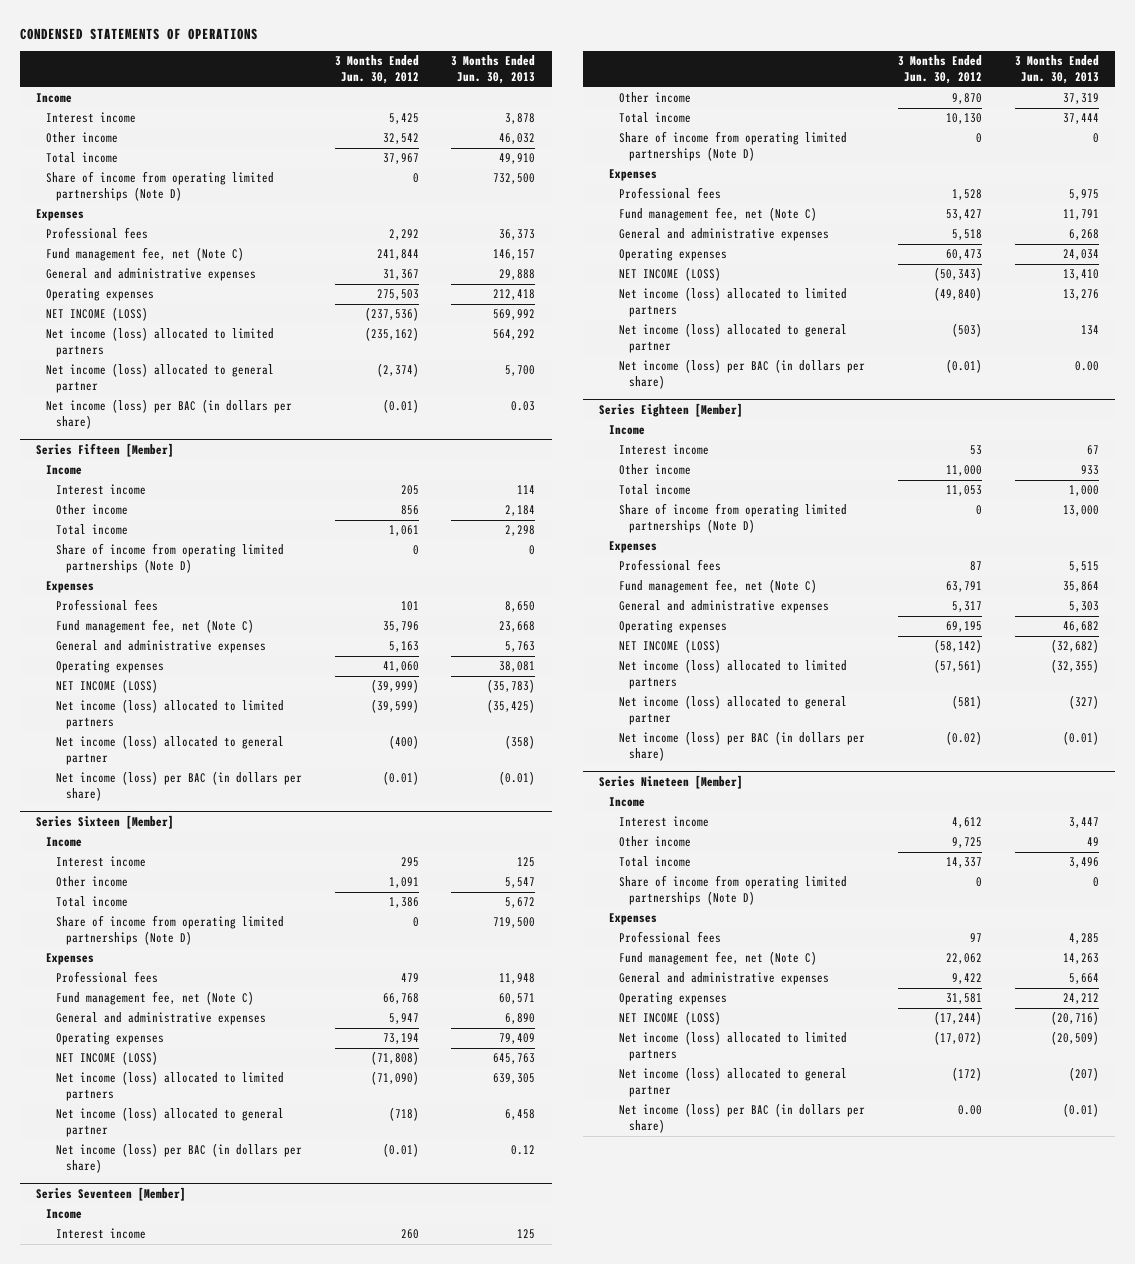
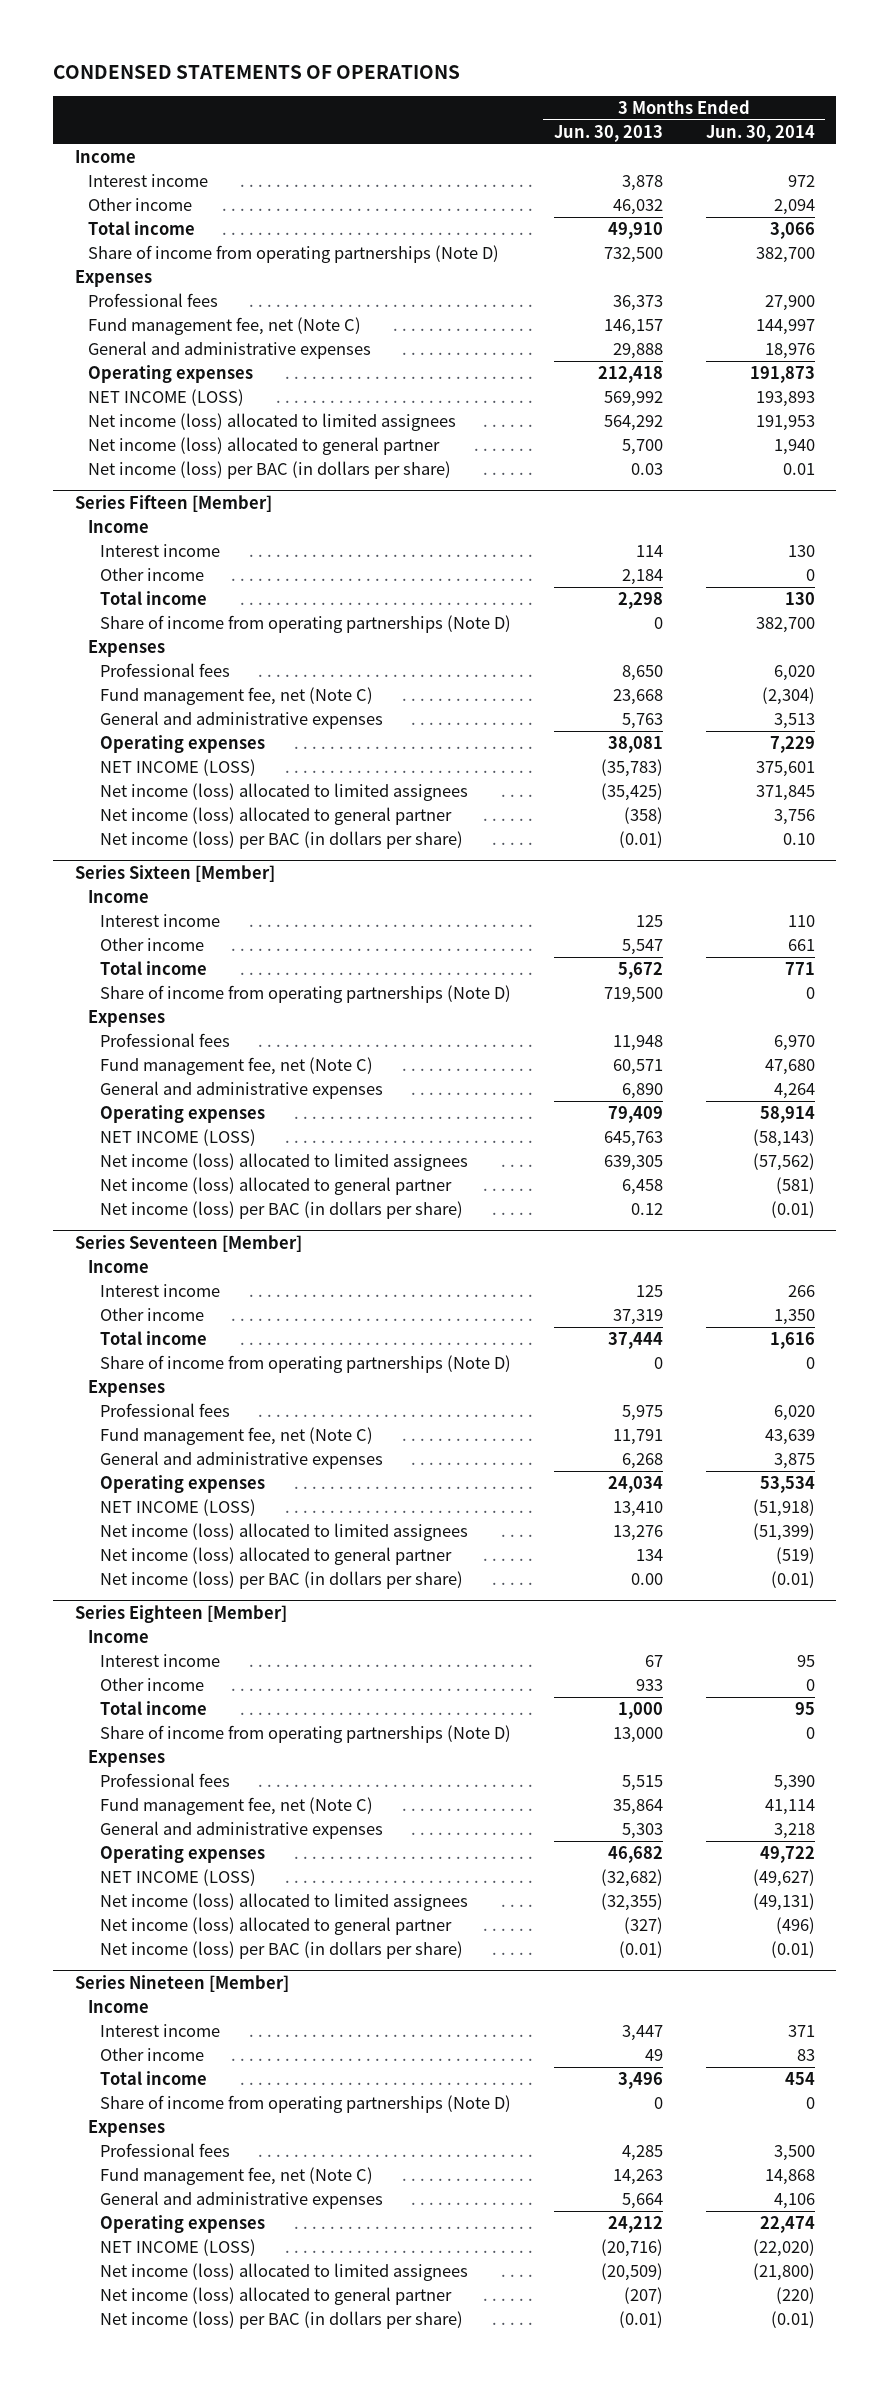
[334,55,419,85] 3 Months Ended Jun. 30, 2012 -> none
none -> [705,124,815,142] Jun. 30, 2014
[45,171,274,202] Share of income from operating limited partnerships (Note D) -> [87,245,499,264] Share of income from operating partnerships (Note D)
[45,327,274,358] Net income (loss) allocated to limited partners -> [87,413,456,432] Net income (loss) allocated to limited assignees
[55,543,284,574] Share of income from operating limited partnerships (Note D) -> [100,615,512,634] Share of income from operating partnerships (Note D)
[55,699,284,730] Net income (loss) allocated to limited partners -> [100,783,469,802] Net income (loss) allocated to limited assignees
[55,915,284,946] Share of income from operating limited partnerships (Note D) -> [100,985,512,1004] Share of income from operating partnerships (Note D)
[55,1071,284,1102] Net income (loss) allocated to limited partners -> [100,1153,469,1172] Net income (loss) allocated to limited assignees
[619,131,848,162] Share of income from operating limited partnerships (Note D) -> [100,1355,512,1374] Share of income from operating partnerships (Note D)
[619,287,848,318] Net income (loss) allocated to limited partners -> [100,1523,469,1542] Net income (loss) allocated to limited assignees
[619,503,848,534] Share of income from operating limited partnerships (Note D) -> [100,1725,512,1744] Share of income from operating partnerships (Note D)
[619,659,848,690] Net income (loss) allocated to limited partners -> [100,1893,469,1912] Net income (loss) allocated to limited assignees
[619,875,848,906] Share of income from operating limited partnerships (Note D) -> [100,2095,512,2114] Share of income from operating partnerships (Note D)
[619,1031,848,1062] Net income (loss) allocated to limited partners -> [100,2263,469,2282] Net income (loss) allocated to limited assignees

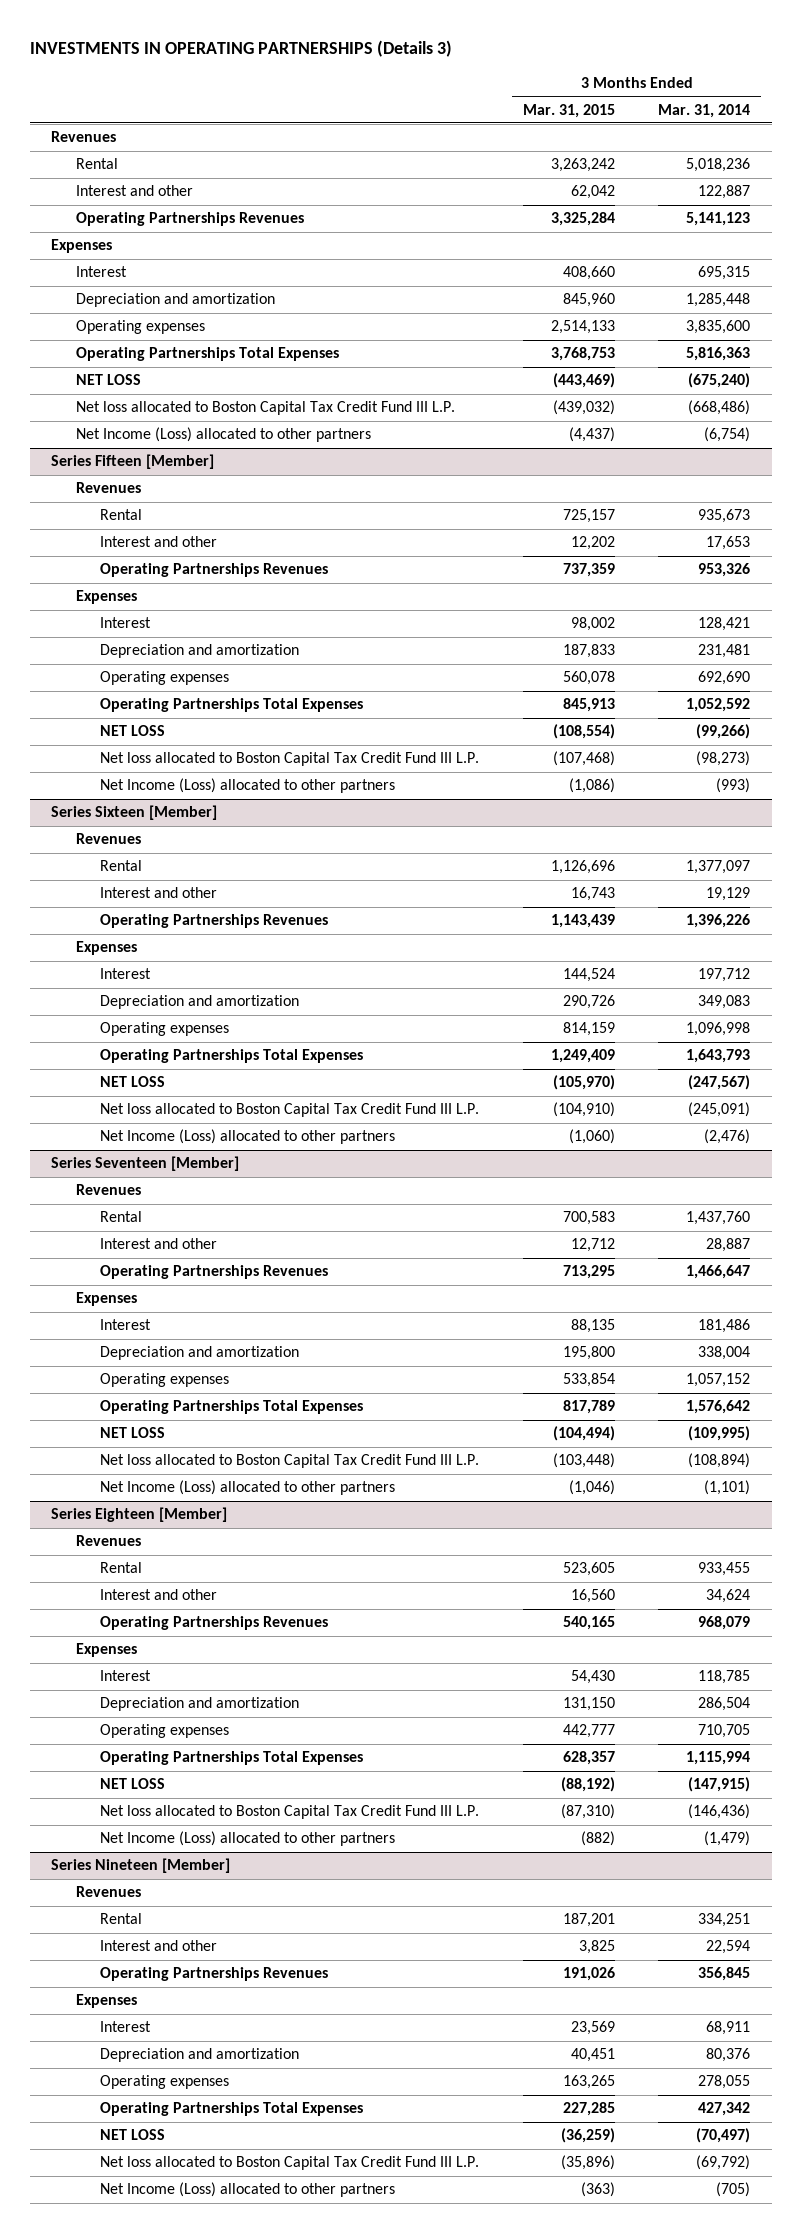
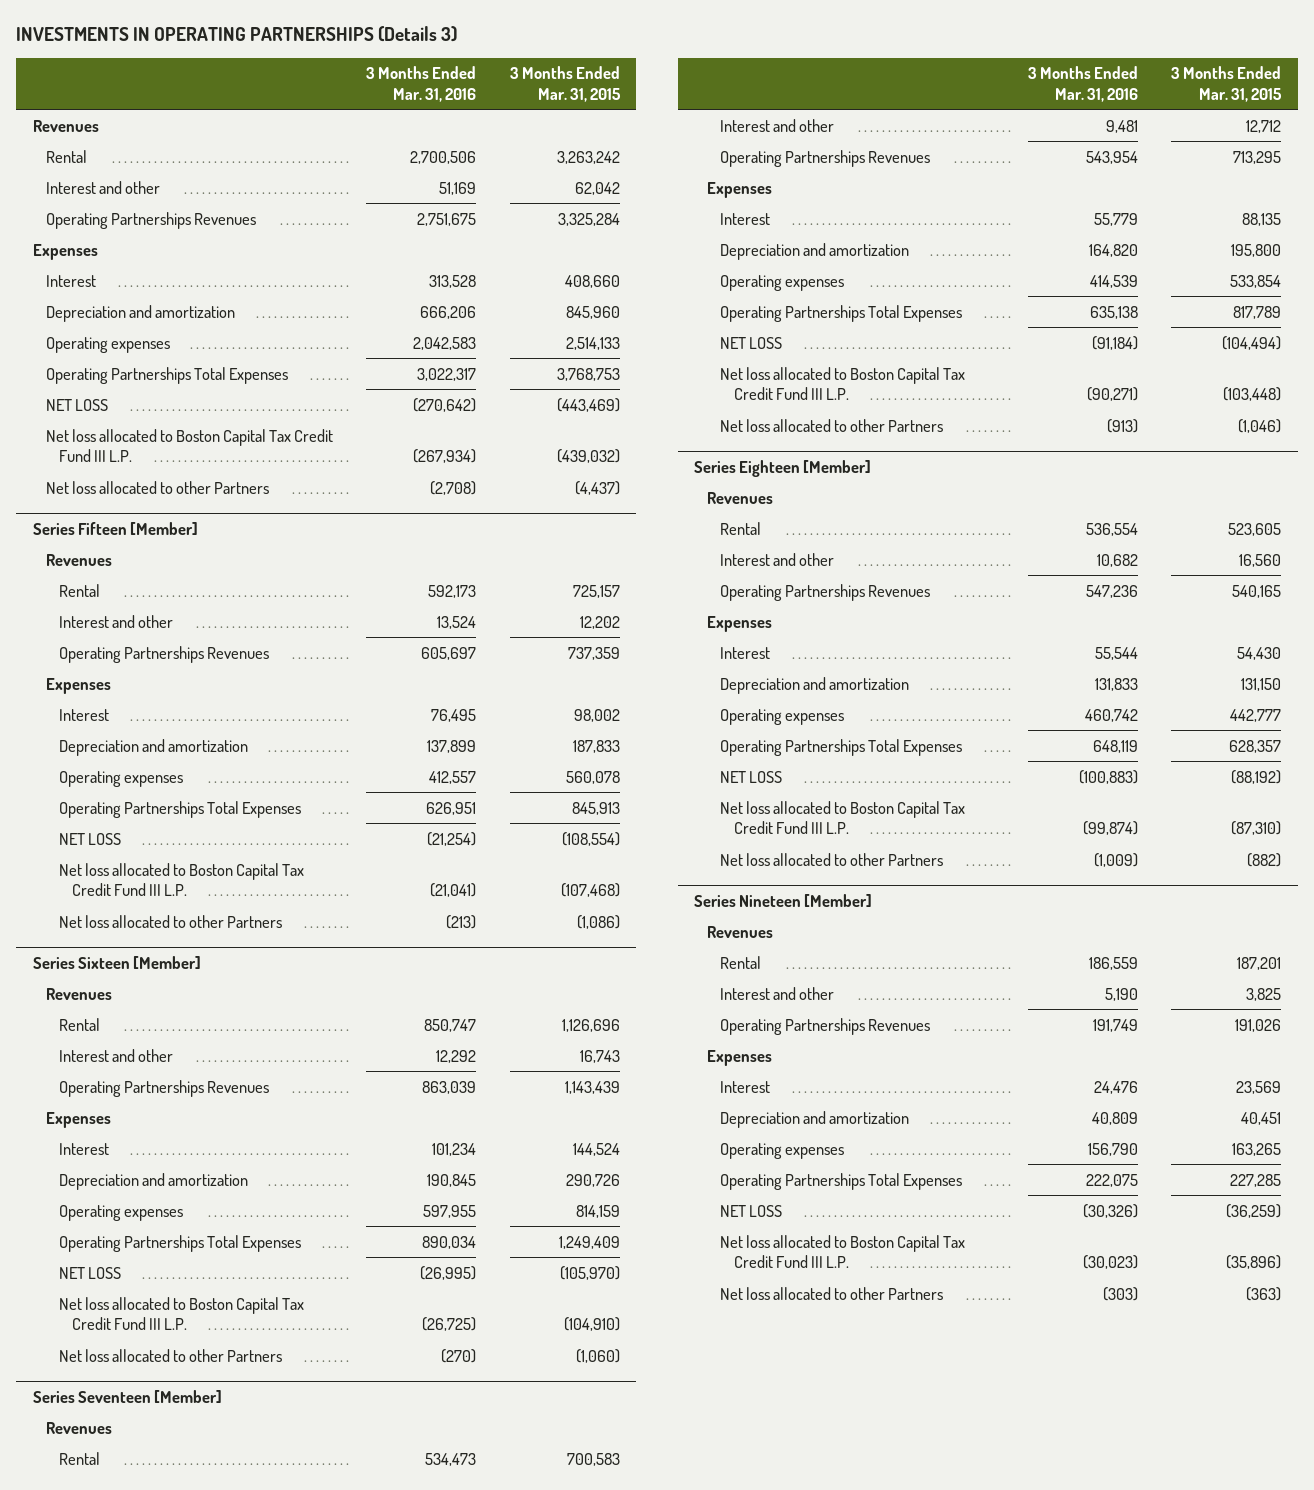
[658,103,751,118] Mar. 31, 2014 -> none
none -> [366,66,477,102] 3 Months Ended Mar. 31, 2016
[75,427,371,443] Net Income (Loss) allocated to other partners -> [45,480,269,494] Net loss allocated to other Partners
[100,778,396,794] Net Income (Loss) allocated to other partners -> [58,914,282,928] Net loss allocated to other Partners
[100,1129,396,1145] Net Income (Loss) allocated to other partners -> [58,1348,282,1362] Net loss allocated to other Partners
[100,1480,396,1496] Net Income (Loss) allocated to other partners -> [720,418,944,432] Net loss allocated to other Partners
[100,1831,396,1847] Net Income (Loss) allocated to other partners -> [720,852,944,866] Net loss allocated to other Partners
[100,2182,396,2198] Net Income (Loss) allocated to other partners -> [720,1286,944,1300] Net loss allocated to other Partners

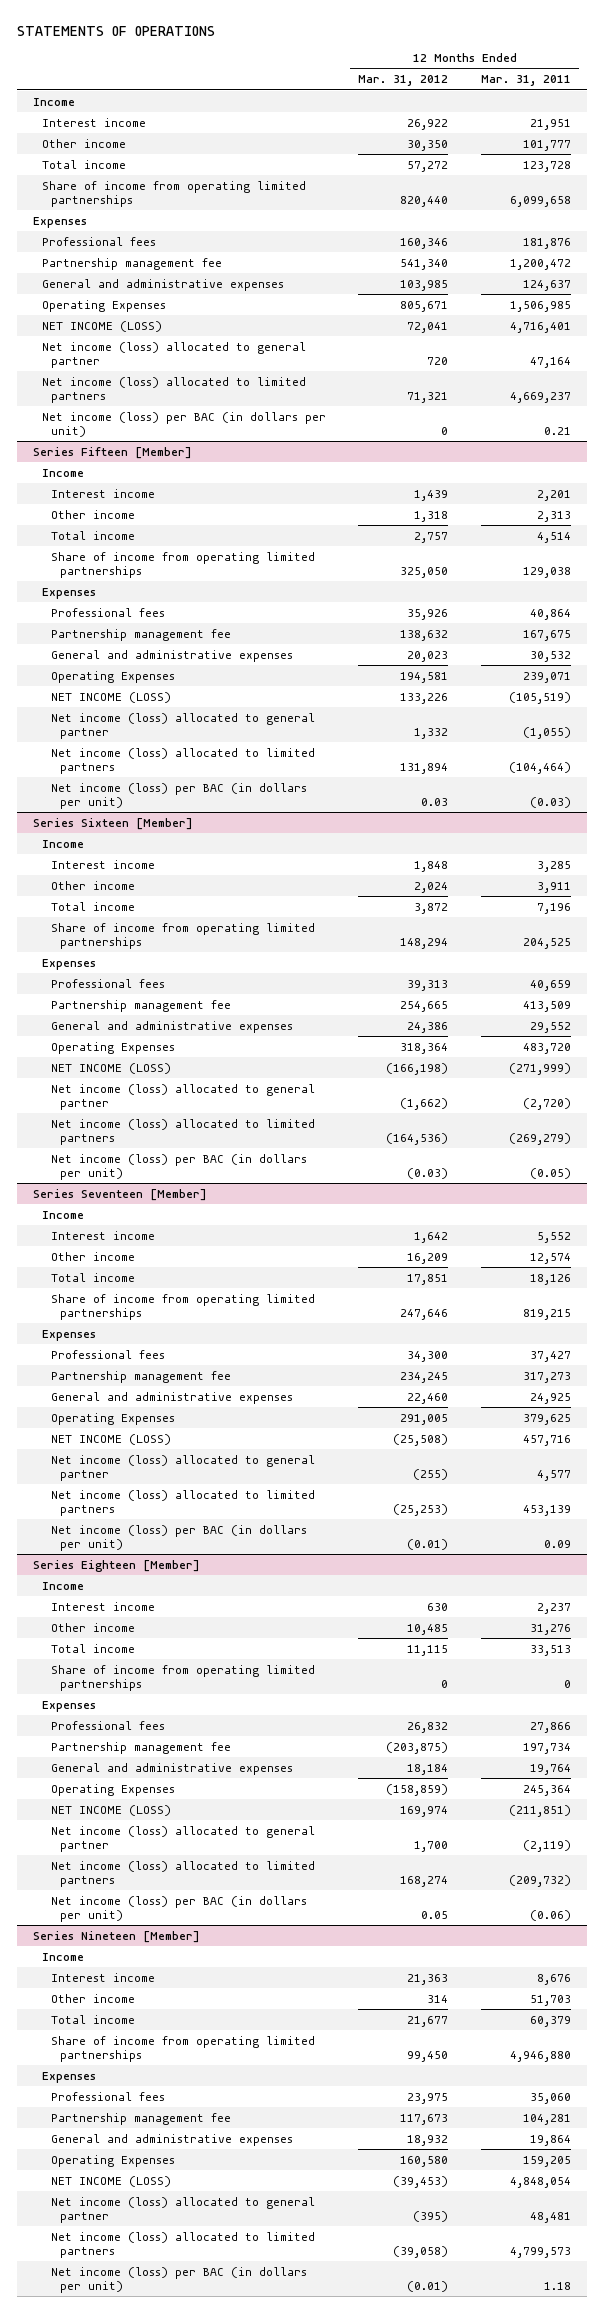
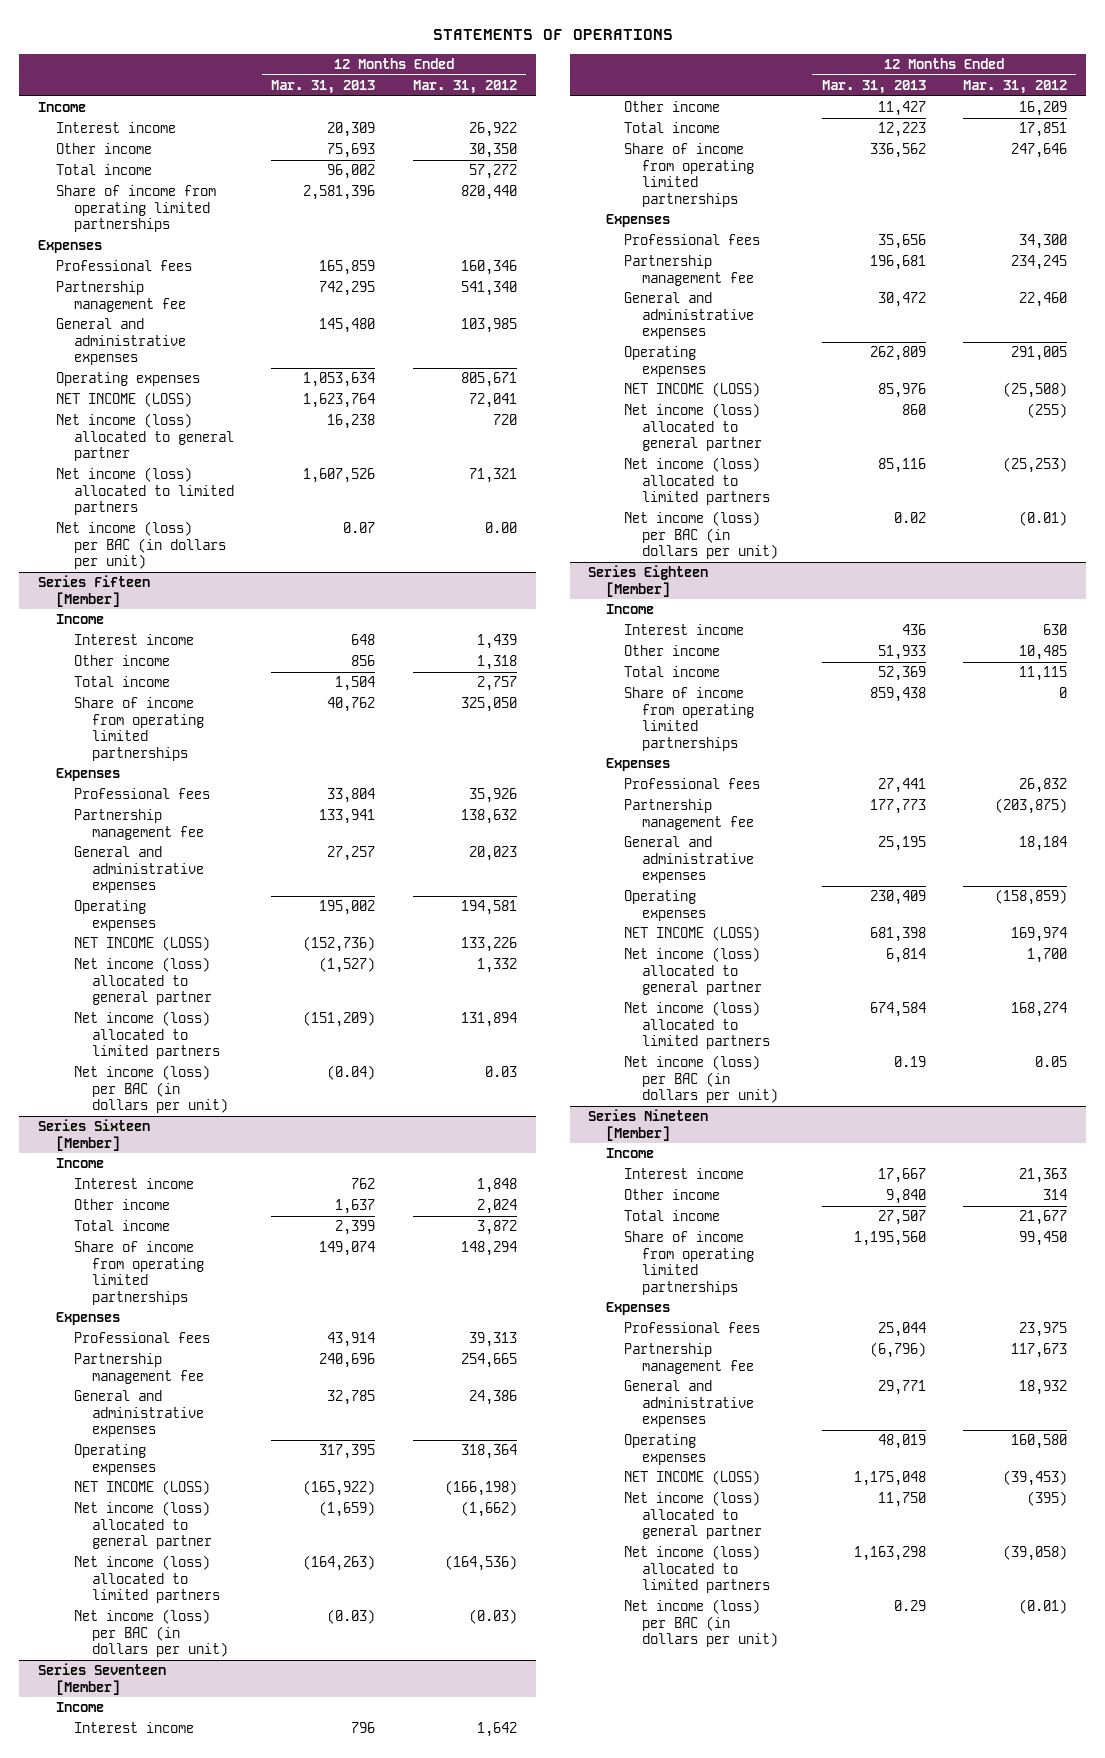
[480,75,571,87] Mar. 31, 2011 -> none
none -> [271,80,376,95] Mar. 31, 2013
[42,299,167,312] Operating Expenses -> [55,372,200,387] Operating expenses
[441,426,449,435] 0 -> [484,522,517,534] 0.00
[50,670,175,683] Operating Expenses -> [73,900,156,931] Operating expenses
[50,1041,175,1054] Operating Expenses -> [73,1444,156,1475] Operating expenses
[50,1412,175,1425] Operating Expenses -> [624,346,707,377] Operating expenses
[50,1783,175,1796] Operating Expenses -> [624,890,707,921] Operating expenses
[50,2154,175,2167] Operating Expenses -> [624,1434,707,1465] Operating expenses

